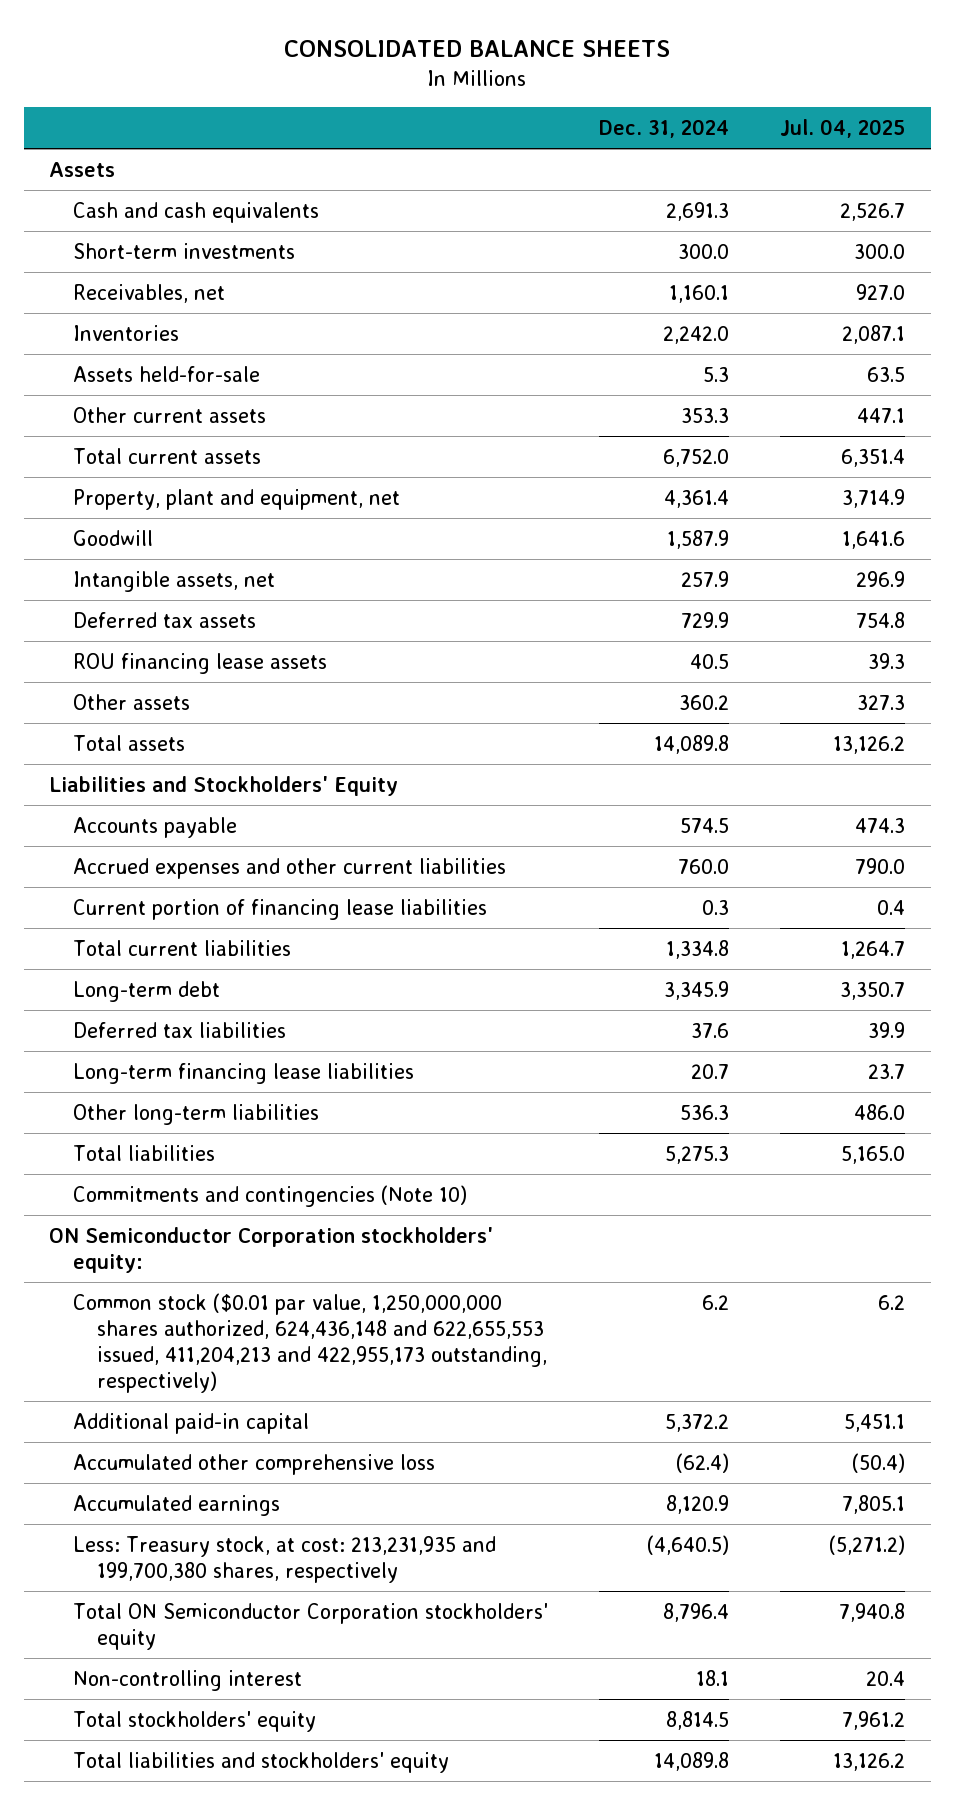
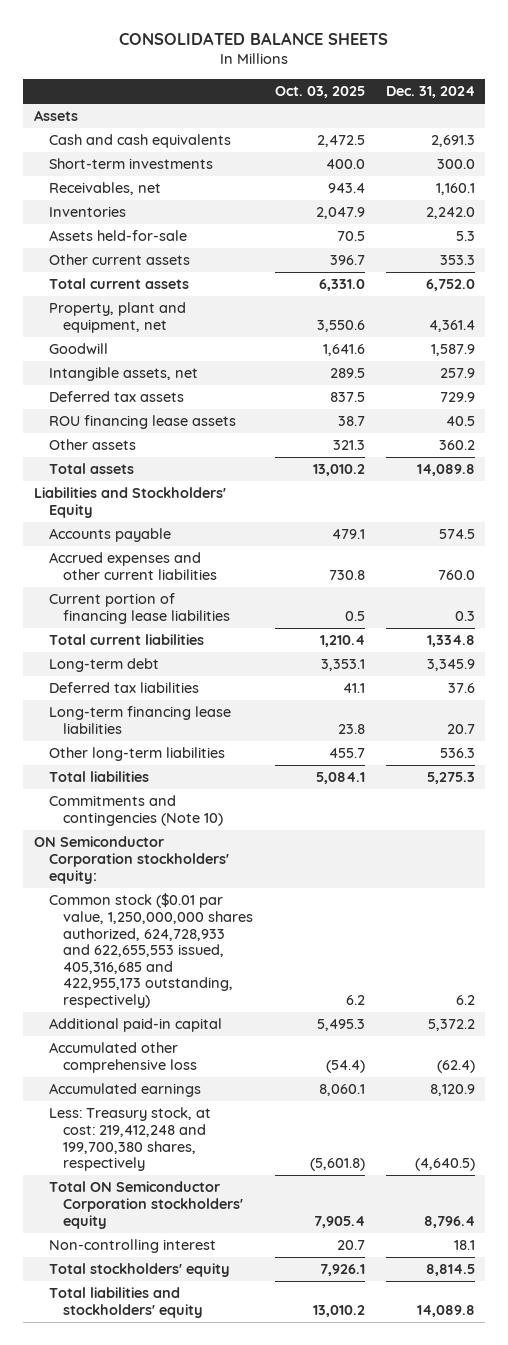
[780,119,906,139] Jul. 04, 2025 -> none
none -> [274,85,365,98] Oct. 03, 2025
[73,1292,547,1394] Common stock ($0.01 par value, 1,250,000,000 shares authorized, 624,436,148 and 622,655,553 issued, 411,204,213 and 422,955,173 outstanding, respectively) -> [48,893,254,1009] Common stock ($0.01 par value, 1,250,000,000 shares authorized, 624,728,933 and 622,655,553 issued, 405,316,685 and 422,955,173 outstanding, respectively)
[73,1535,497,1583] Less: Treasury stock, at cost: 213,231,935 and 199,700,380 shares, respectively -> [48,1107,211,1172] Less: Treasury stock, at cost: 219,412,248 and 199,700,380 shares, respectively

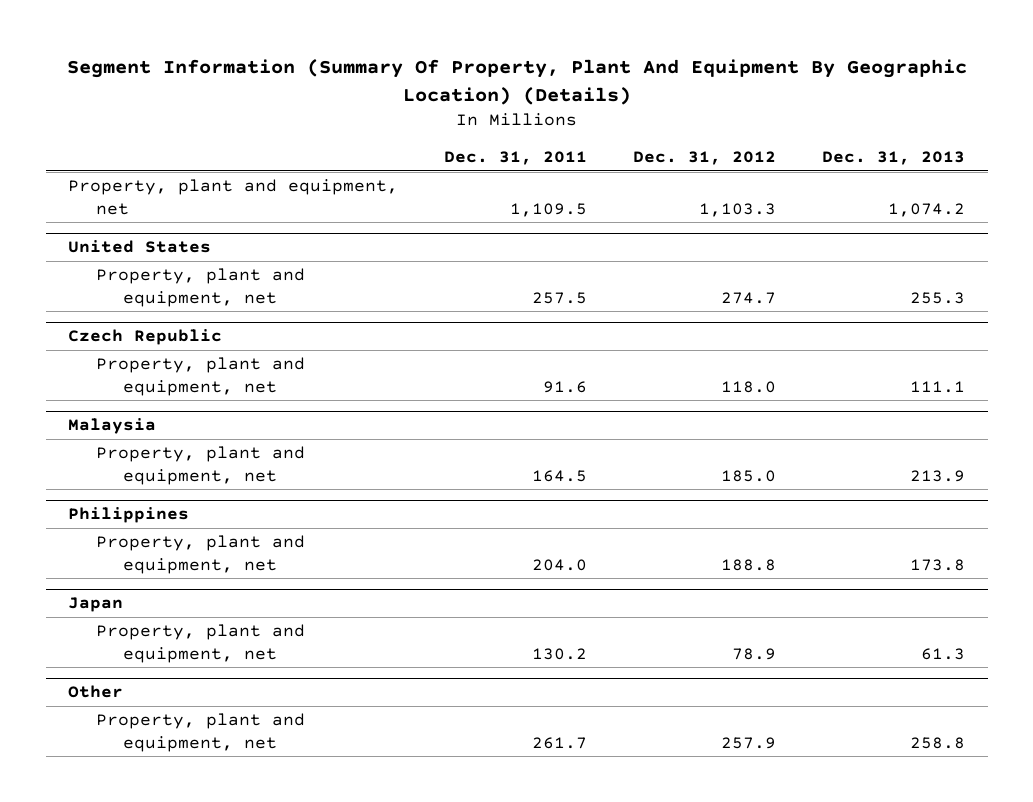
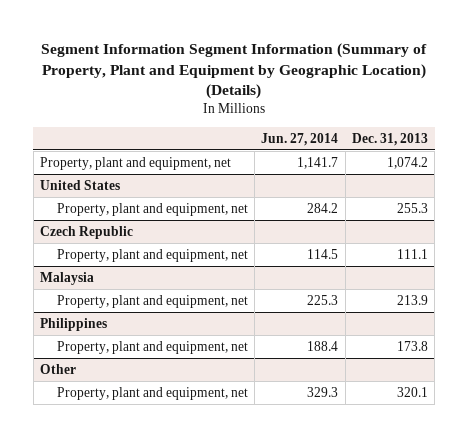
[66,59,967,106] Segment Information (Summary Of Property, Plant And Equipment By Geographic Location) (Details) -> [40,42,427,100] Segment Information Segment Information (Summary of Property, Plant and Equipment by Geographic Location) (Details)
[444,151,588,166] Dec. 31, 2011 -> none
[632,151,776,166] Dec. 31, 2012 -> none
none -> [261,132,339,146] Jun. 27, 2014
[68,597,124,613] Japan -> none
[95,623,305,663] Property, plant and equipment, net -> none
[909,736,965,749] 258.8 -> [396,387,428,398] 320.1

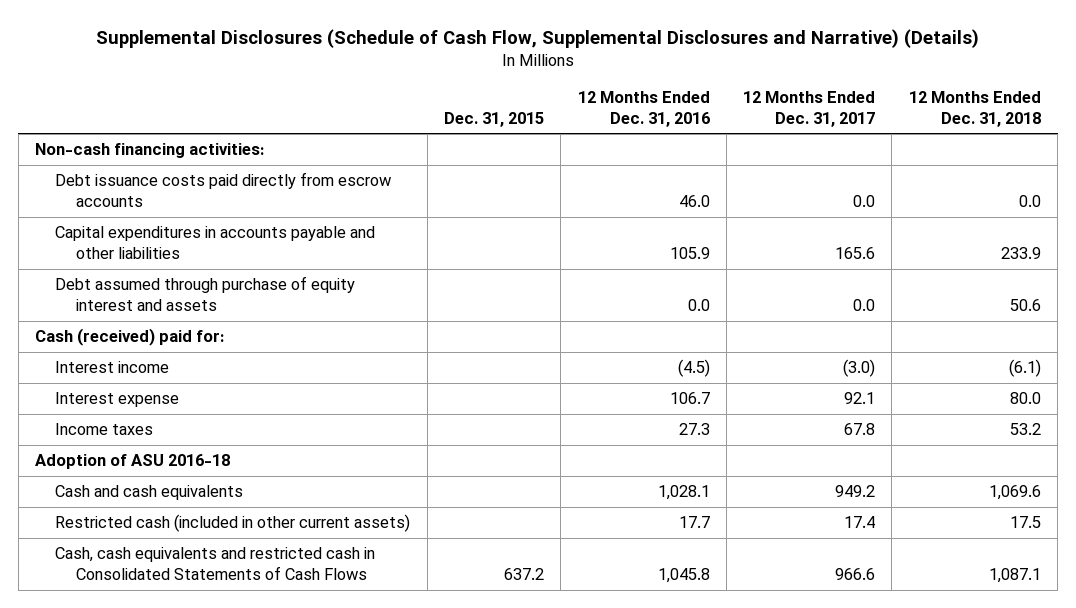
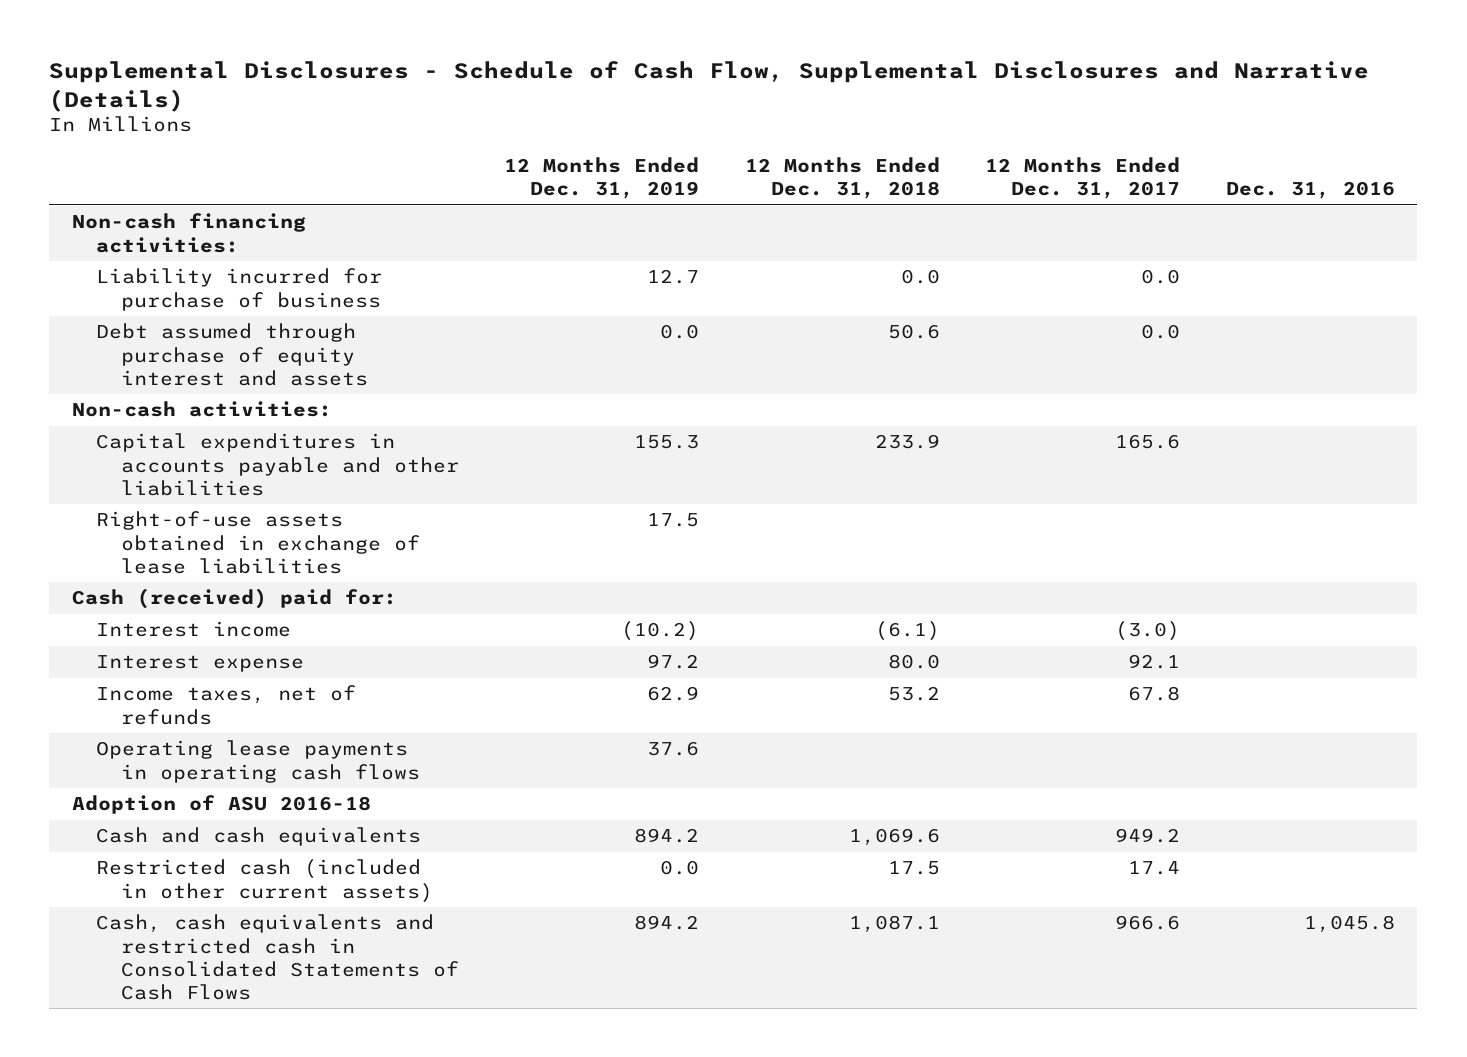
[95,28,979,48] Supplemental Disclosures (Schedule of Cash Flow, Supplemental Disclosures and Narrative) (Details) -> [49,60,1370,112] Supplemental Disclosures - Schedule of Cash Flow, Supplemental Disclosures and Narrative (Details)
[443,111,544,127] Dec. 31, 2015 -> none
[577,90,710,127] 12 Months Ended Dec. 31, 2016 -> none
none -> [504,157,700,200] 12 Months Ended Dec. 31, 2019
none -> [1225,181,1395,200] Dec. 31, 2016
[55,172,393,208] Debt issuance costs paid directly from escrow accounts -> none
none -> [96,268,383,311] Liability incurred for purchase of business
none -> [72,401,333,418] Non-cash activities:
[55,226,376,260] Capital expenditures in accounts payable and other liabilities -> [96,433,459,496] Capital expenditures in accounts payable and other liabilities
none -> [96,511,420,574] Right-of-use assets obtained in exchange of lease liabilities
[55,423,154,436] Income taxes -> [96,685,357,725] Income taxes, net of refunds
none -> [96,740,420,783] Operating lease payments in operating cash flows

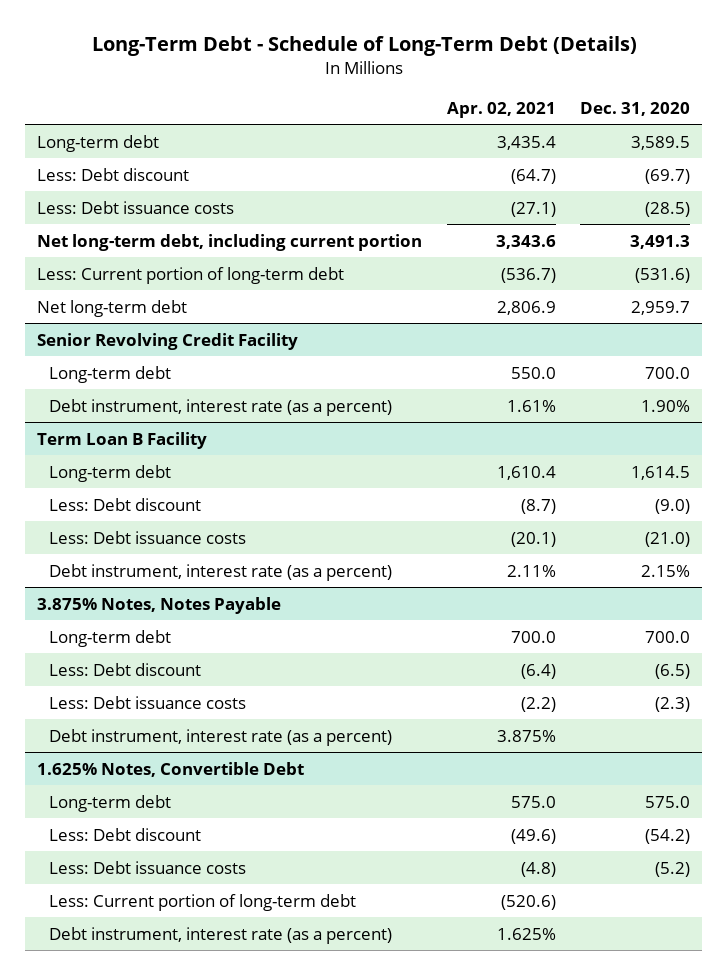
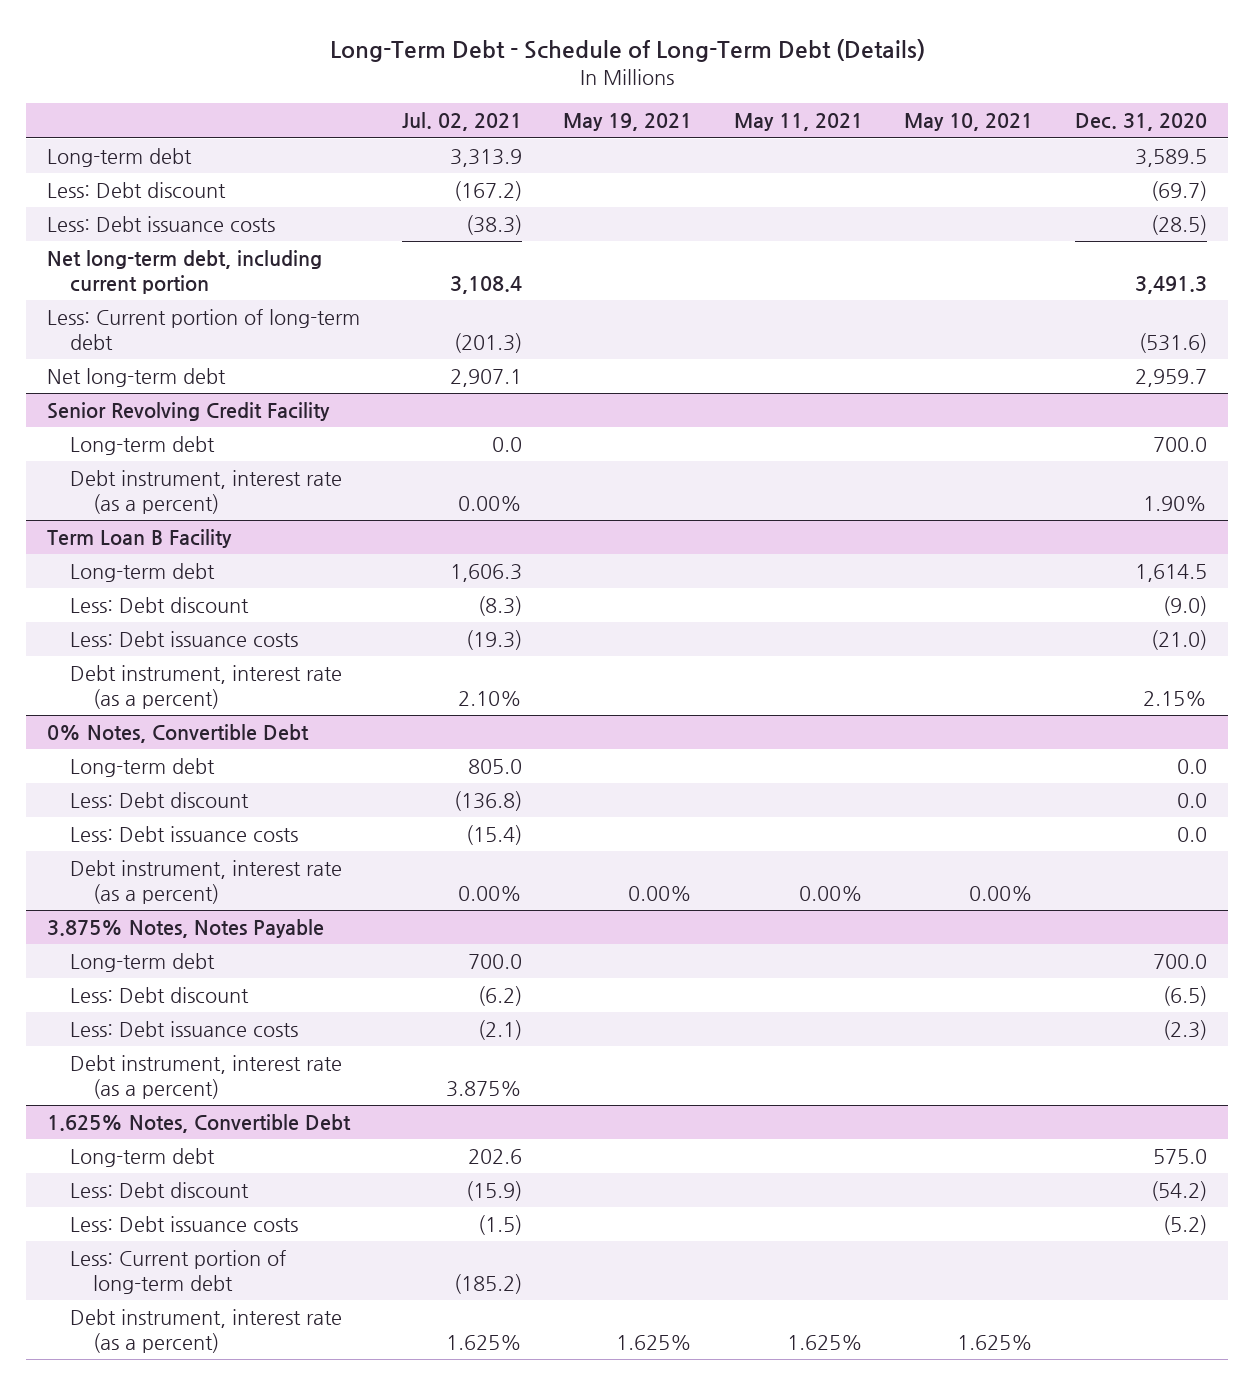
[446,101,556,118] Apr. 02, 2021 -> none
none -> [401,112,522,132] Jul. 02, 2021
none -> [563,113,693,132] May 19, 2021
none -> [733,113,863,132] May 11, 2021
none -> [904,113,1034,132] May 10, 2021
none -> [46,724,309,744] 0% Notes, Convertible Debt
none -> [69,758,215,778] Long-term debt
none -> [69,792,249,809] Less: Debt discount
none -> [69,826,298,843] Less: Debt issuance costs
none -> [69,860,342,904] Debt instrument, interest rate (as a percent)

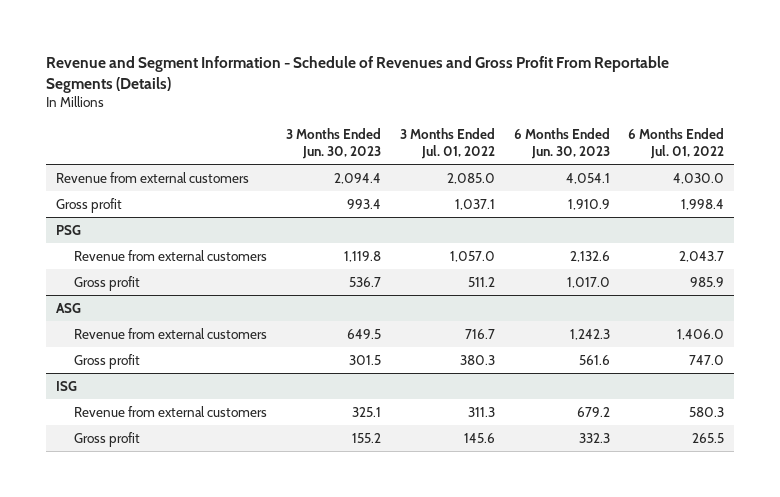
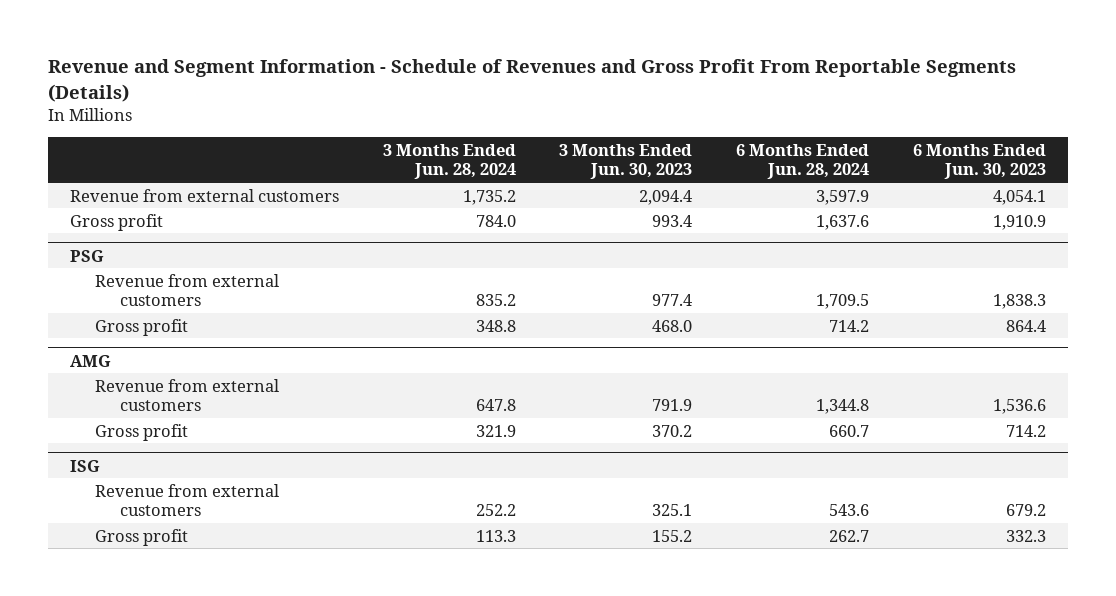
[399,127,495,159] 3 Months Ended Jul. 01, 2022 -> none
[628,127,725,159] 6 Months Ended Jul. 01, 2022 -> none
none -> [382,143,516,180] 3 Months Ended Jun. 28, 2024
none -> [736,143,870,180] 6 Months Ended Jun. 28, 2024
[55,302,81,313] ASG -> none
[344,250,382,262] 1,119.8 -> [652,294,693,307] 977.4
[569,250,610,262] 2,132.6 -> [992,294,1046,310] 1,838.3
[349,276,382,287] 536.7 -> [652,319,693,332] 468.0
[566,276,610,288] 1,017.0 -> [1005,319,1046,332] 864.4
none -> [69,354,111,367] AMG
[347,328,382,339] 649.5 -> [652,399,693,412] 791.9
[569,328,610,340] 1,242.3 -> [992,399,1046,415] 1,536.6
[349,354,382,365] 301.5 -> [652,424,693,437] 370.2
[578,354,610,365] 561.6 -> [1005,424,1046,437] 714.2

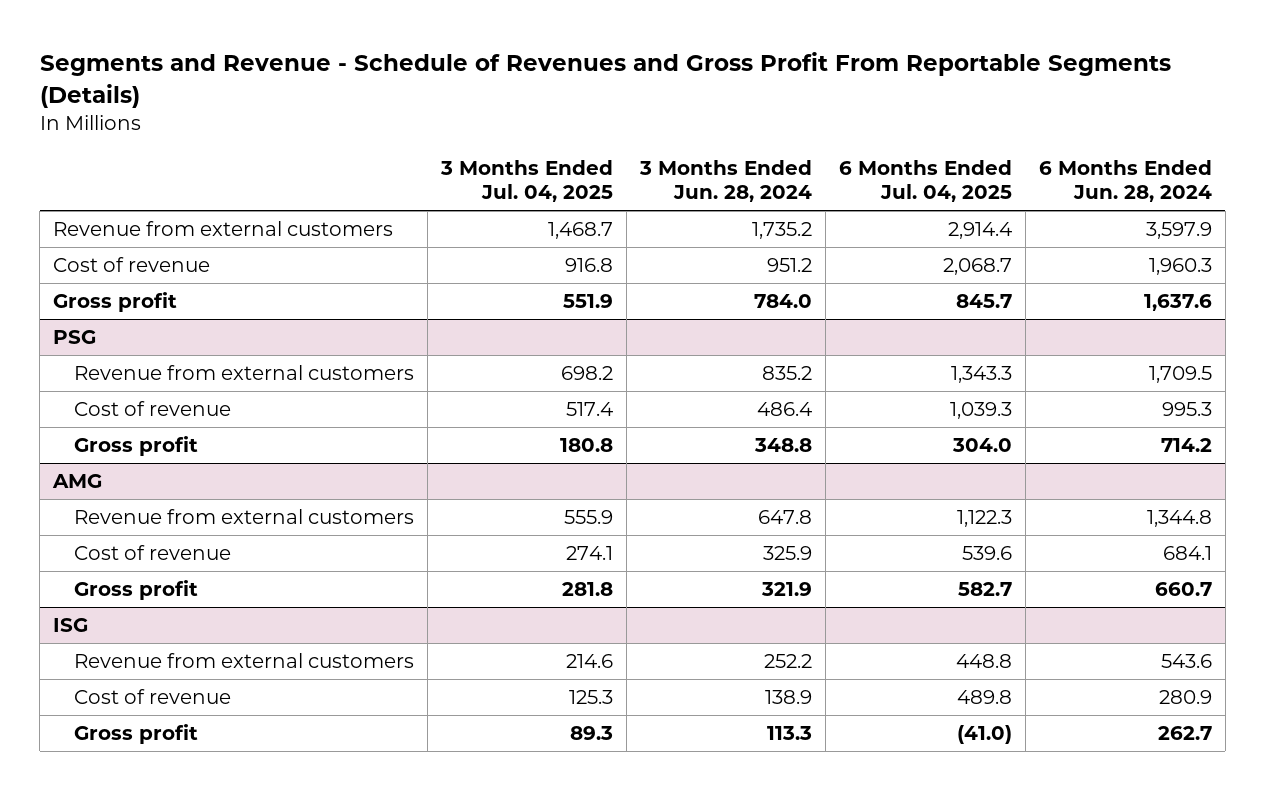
[48,59,1017,102] Revenue and Segment Information - Schedule of Revenues and Gross Profit From Reportable Segments (Details) -> [39,52,1171,108] Segments and Revenue - Schedule of Revenues and Gross Profit From Reportable Segments (Details)
[559,143,693,180] 3 Months Ended Jun. 30, 2023 -> none
[912,143,1046,180] 6 Months Ended Jun. 30, 2023 -> none
none -> [439,159,613,203] 3 Months Ended Jul. 04, 2025
none -> [838,159,1012,203] 6 Months Ended Jul. 04, 2025
none -> [53,257,211,273] Cost of revenue
none -> [73,401,231,417] Cost of revenue
none -> [73,545,231,561] Cost of revenue
none -> [73,689,231,705] Cost of revenue

